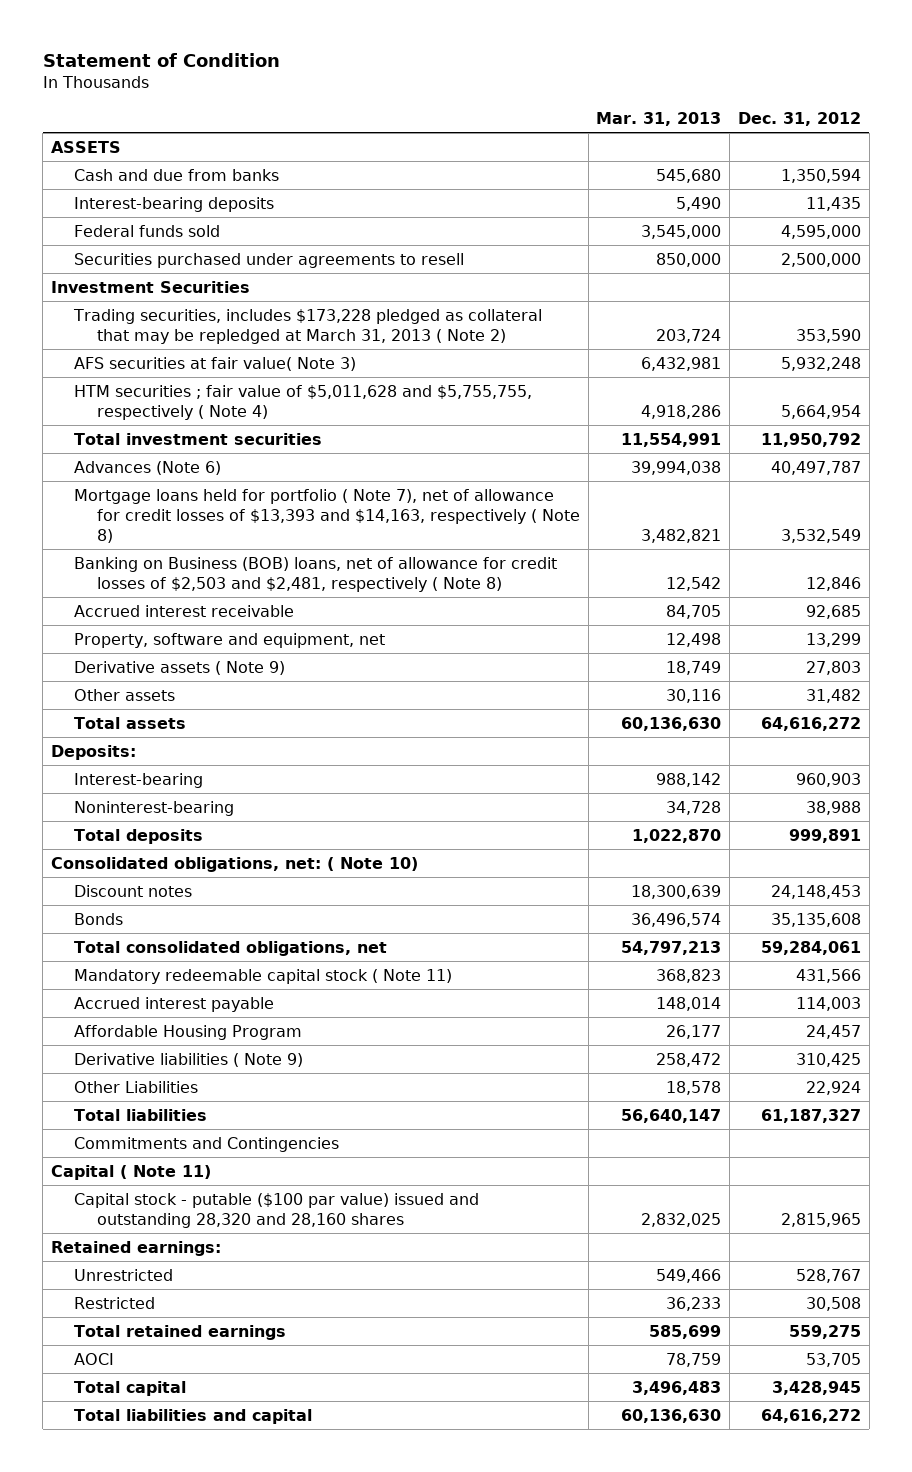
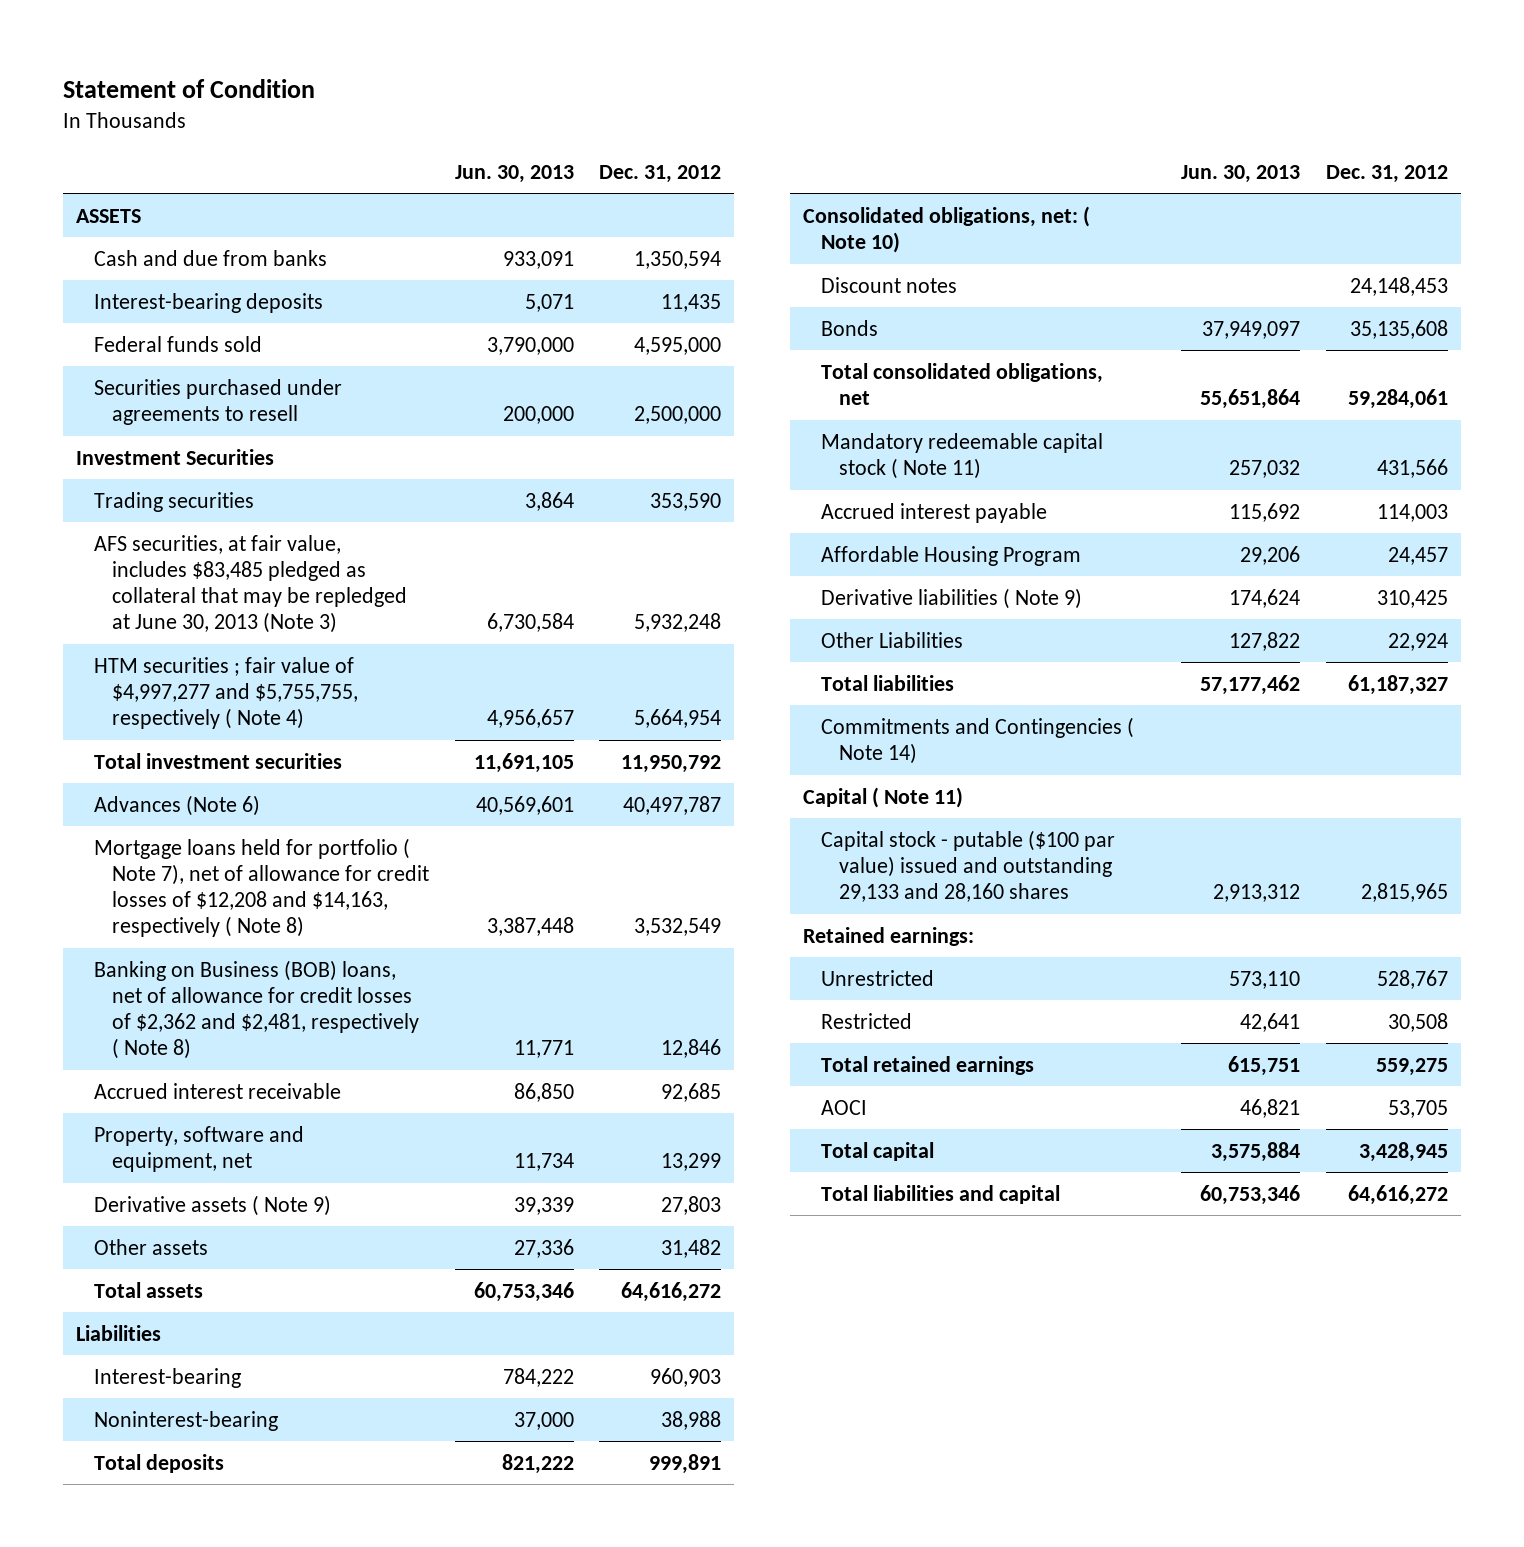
[596,111,722,126] Mar. 31, 2013 -> none
none -> [454,164,574,183] Jun. 30, 2013
[73,308,543,344] Trading securities, includes $173,228 pledged as collateral that may be repledged at March 31, 2013 ( Note 2) -> [94,491,255,512] Trading securities
[74,356,357,371] AFS securities at fair value( Note 3) -> [94,534,408,634] AFS securities, at fair value, includes $83,485 pledged as collateral that may be repledged at June 30, 2013 (Note 3)
[74,384,533,420] HTM securities ; fair value of $5,011,628 and $5,755,755, respectively ( Note 4) -> [94,656,359,730] HTM securities ; fair value of $4,997,277 and $5,755,755, respectively ( Note 4)
[74,488,580,543] Mortgage loans held for portfolio ( Note 7), net of allowance for credit losses of $13,393 and $14,163, respectively ( Note 8) -> [94,837,430,938] Mortgage loans held for portfolio ( Note 7), net of allowance for credit losses of $12,208 and $14,163, respectively ( Note 8)
[74,556,558,592] Banking on Business (BOB) loans, net of allowance for credit losses of $2,503 and $2,481, respectively ( Note 8) -> [94,959,420,1060] Banking on Business (BOB) loans, net of allowance for credit losses of $2,362 and $2,481, respectively ( Note 8)
[51,744,137,760] Deposits: -> none
none -> [76,1324,162,1341] Liabilities
[74,1136,340,1152] Commitments and Contingencies -> [820,716,1134,765] Commitments and Contingencies ( Note 14)
[74,1192,480,1228] Capital stock - putable ($100 par value) issued and outstanding 28,320 and 28,160 shares -> [820,829,1115,903] Capital stock - putable ($100 par value) issued and outstanding 29,133 and 28,160 shares

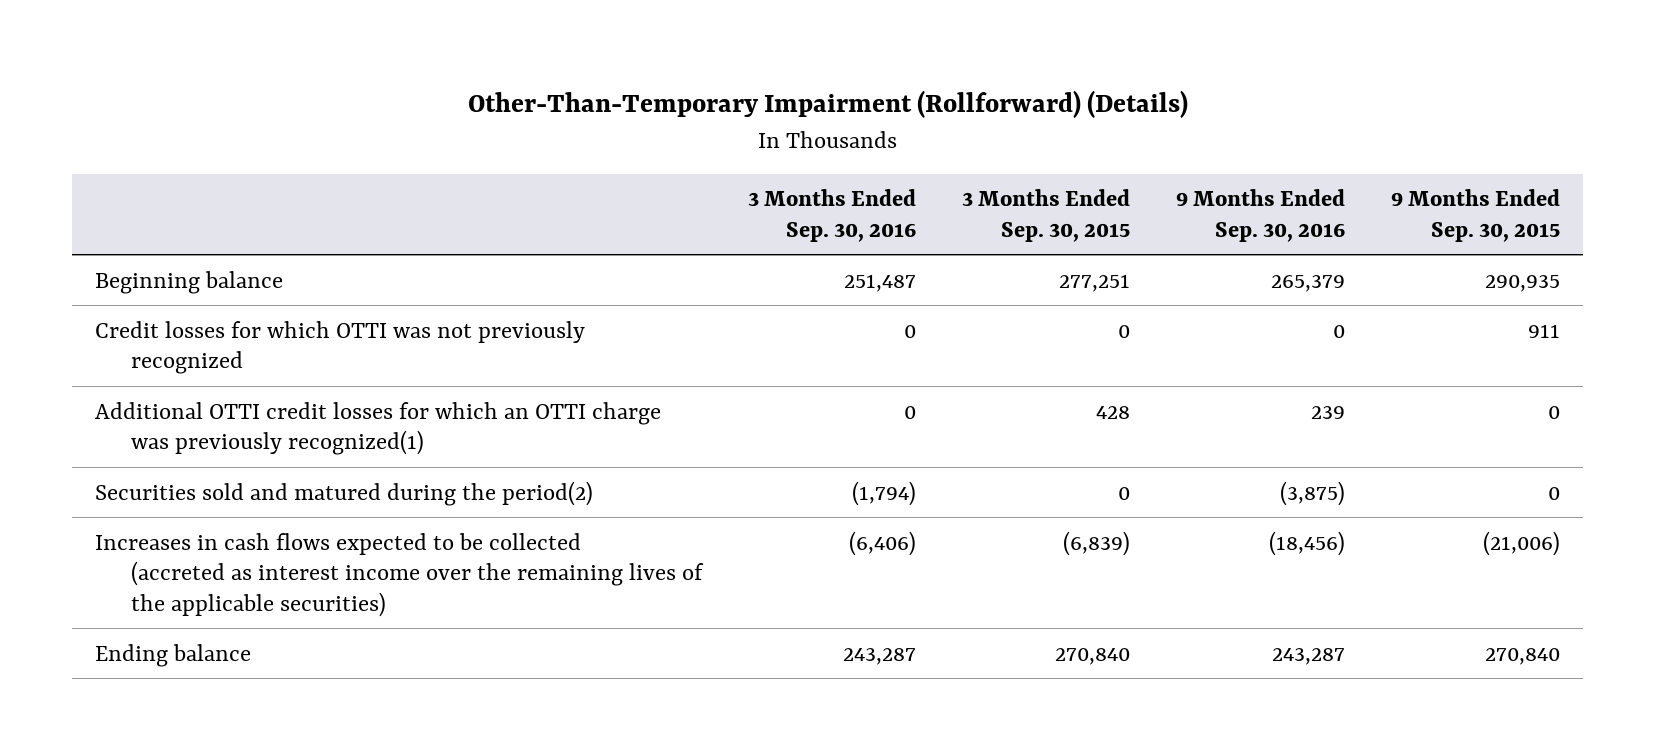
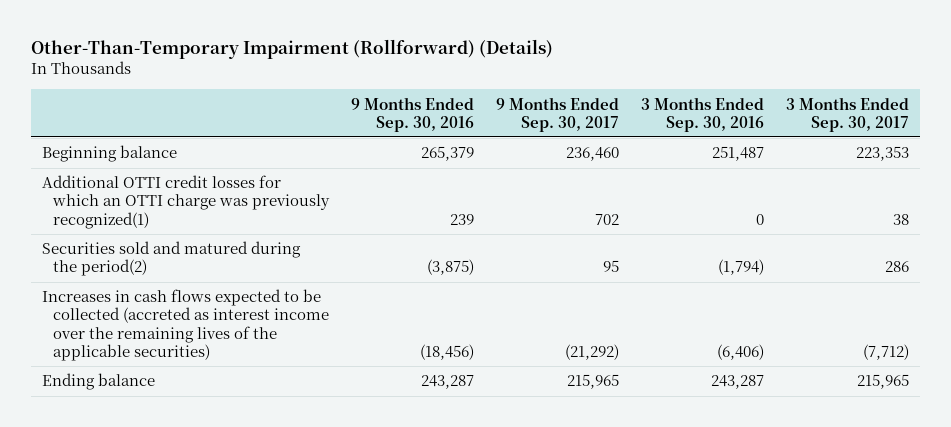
[962,189,1131,242] 3 Months Ended Sep. 30, 2015 -> none
[1391,189,1561,242] 9 Months Ended Sep. 30, 2015 -> none
none -> [496,96,620,132] 9 Months Ended Sep. 30, 2017
none -> [786,96,910,132] 3 Months Ended Sep. 30, 2017
[94,320,585,375] Credit losses for which OTTI was not previously recognized -> none

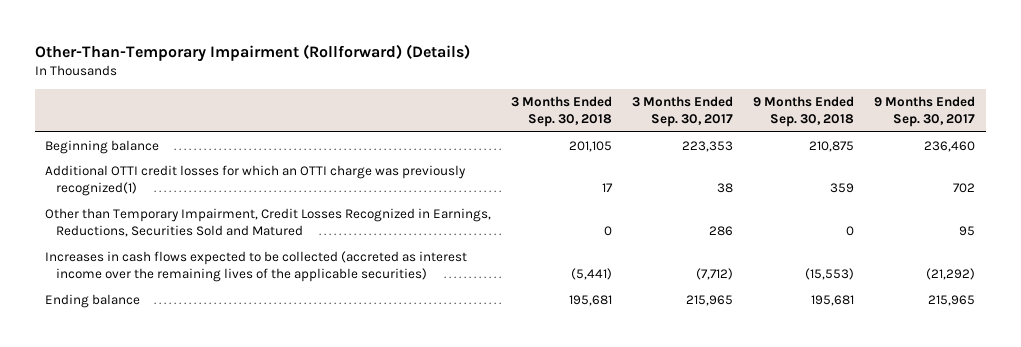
[350,96,474,132] 9 Months Ended Sep. 30, 2016 -> none
[641,96,765,132] 3 Months Ended Sep. 30, 2016 -> none
none -> [511,95,613,128] 3 Months Ended Sep. 30, 2018
none -> [753,95,855,128] 9 Months Ended Sep. 30, 2018
[41,241,301,277] Securities sold and matured during the period(2) -> [45,208,492,238] Other than Temporary Impairment, Credit Losses Recognized in Earnings, Reductions, Securities Sold and Matured

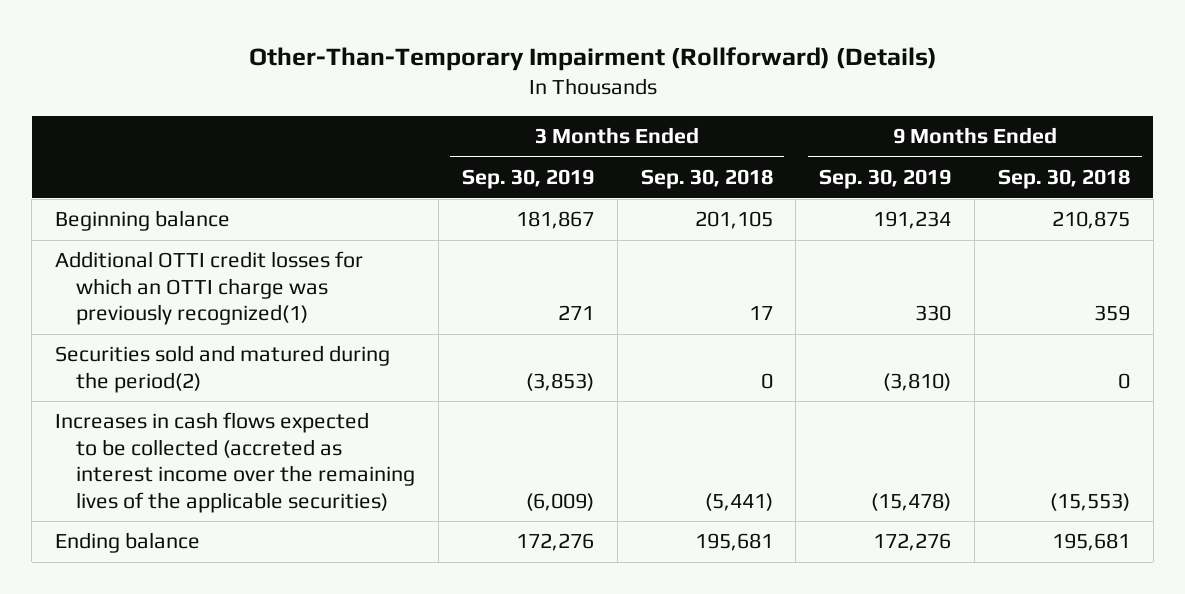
[632,95,734,128] 3 Months Ended Sep. 30, 2017 -> none
[874,95,976,128] 9 Months Ended Sep. 30, 2017 -> none
none -> [461,169,594,190] Sep. 30, 2019
none -> [819,169,952,190] Sep. 30, 2019
[45,208,492,238] Other than Temporary Impairment, Credit Losses Recognized in Earnings, Reductions, Securities Sold and Matured -> [55,345,391,393] Securities sold and matured during the period(2)

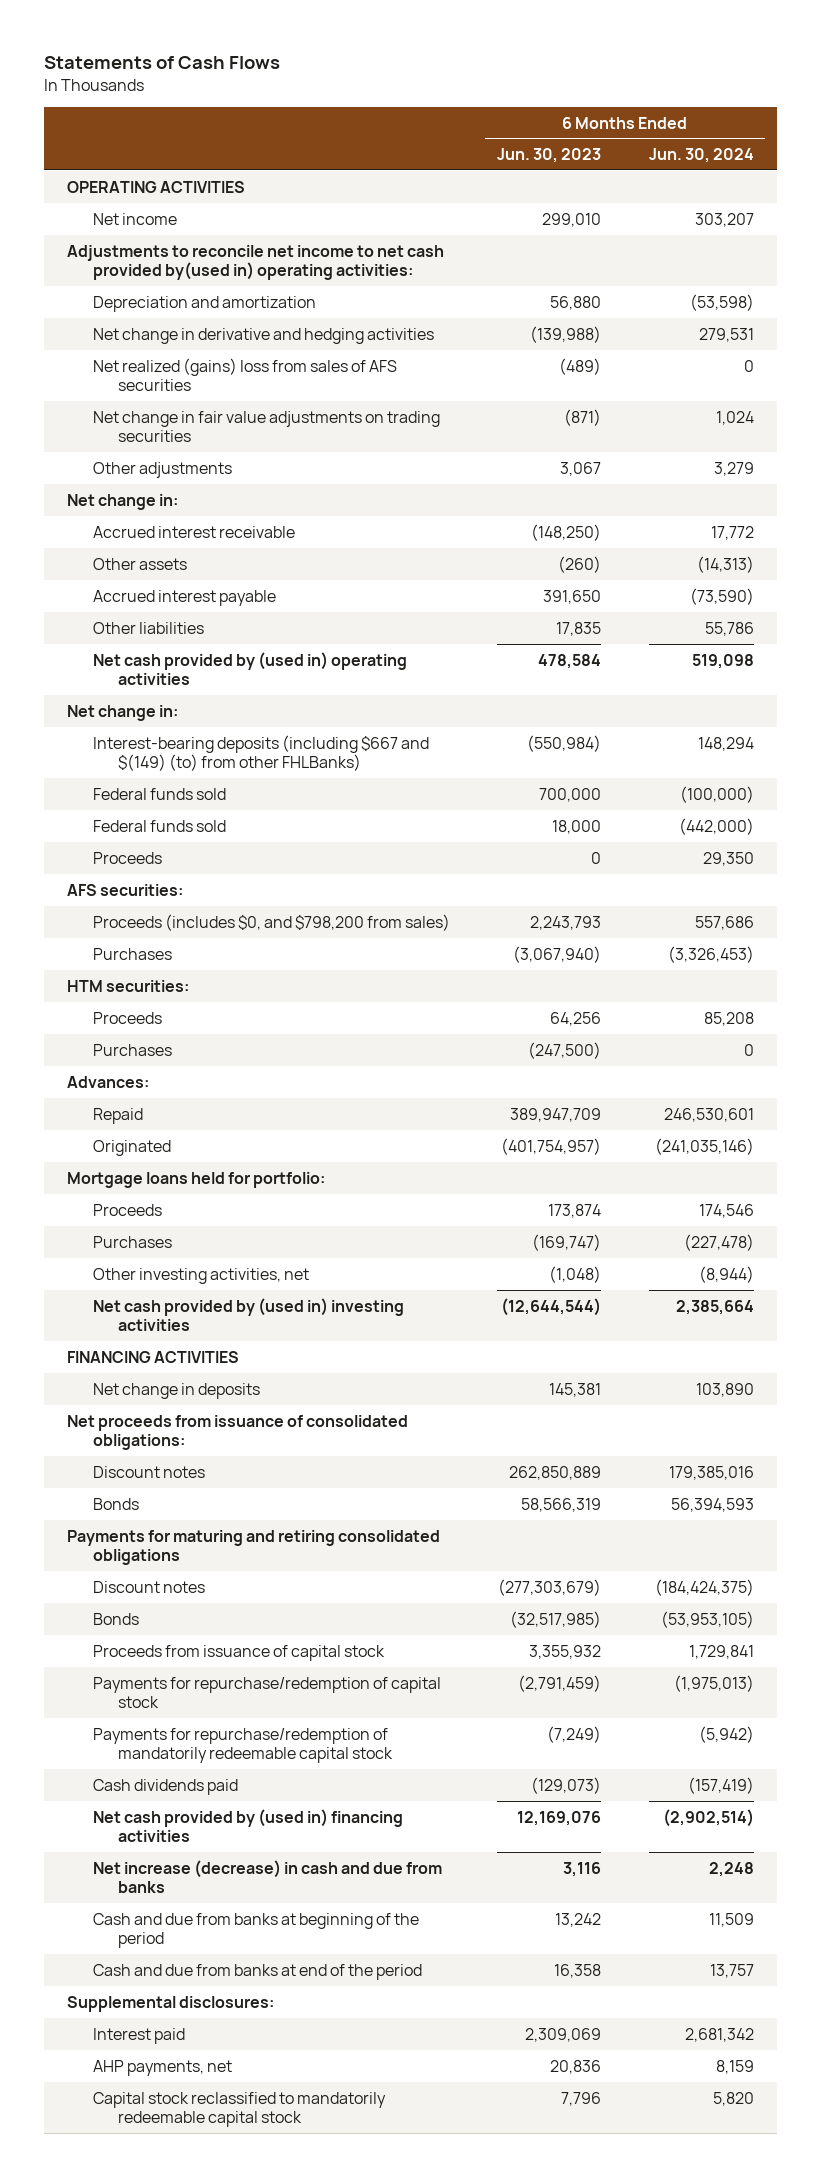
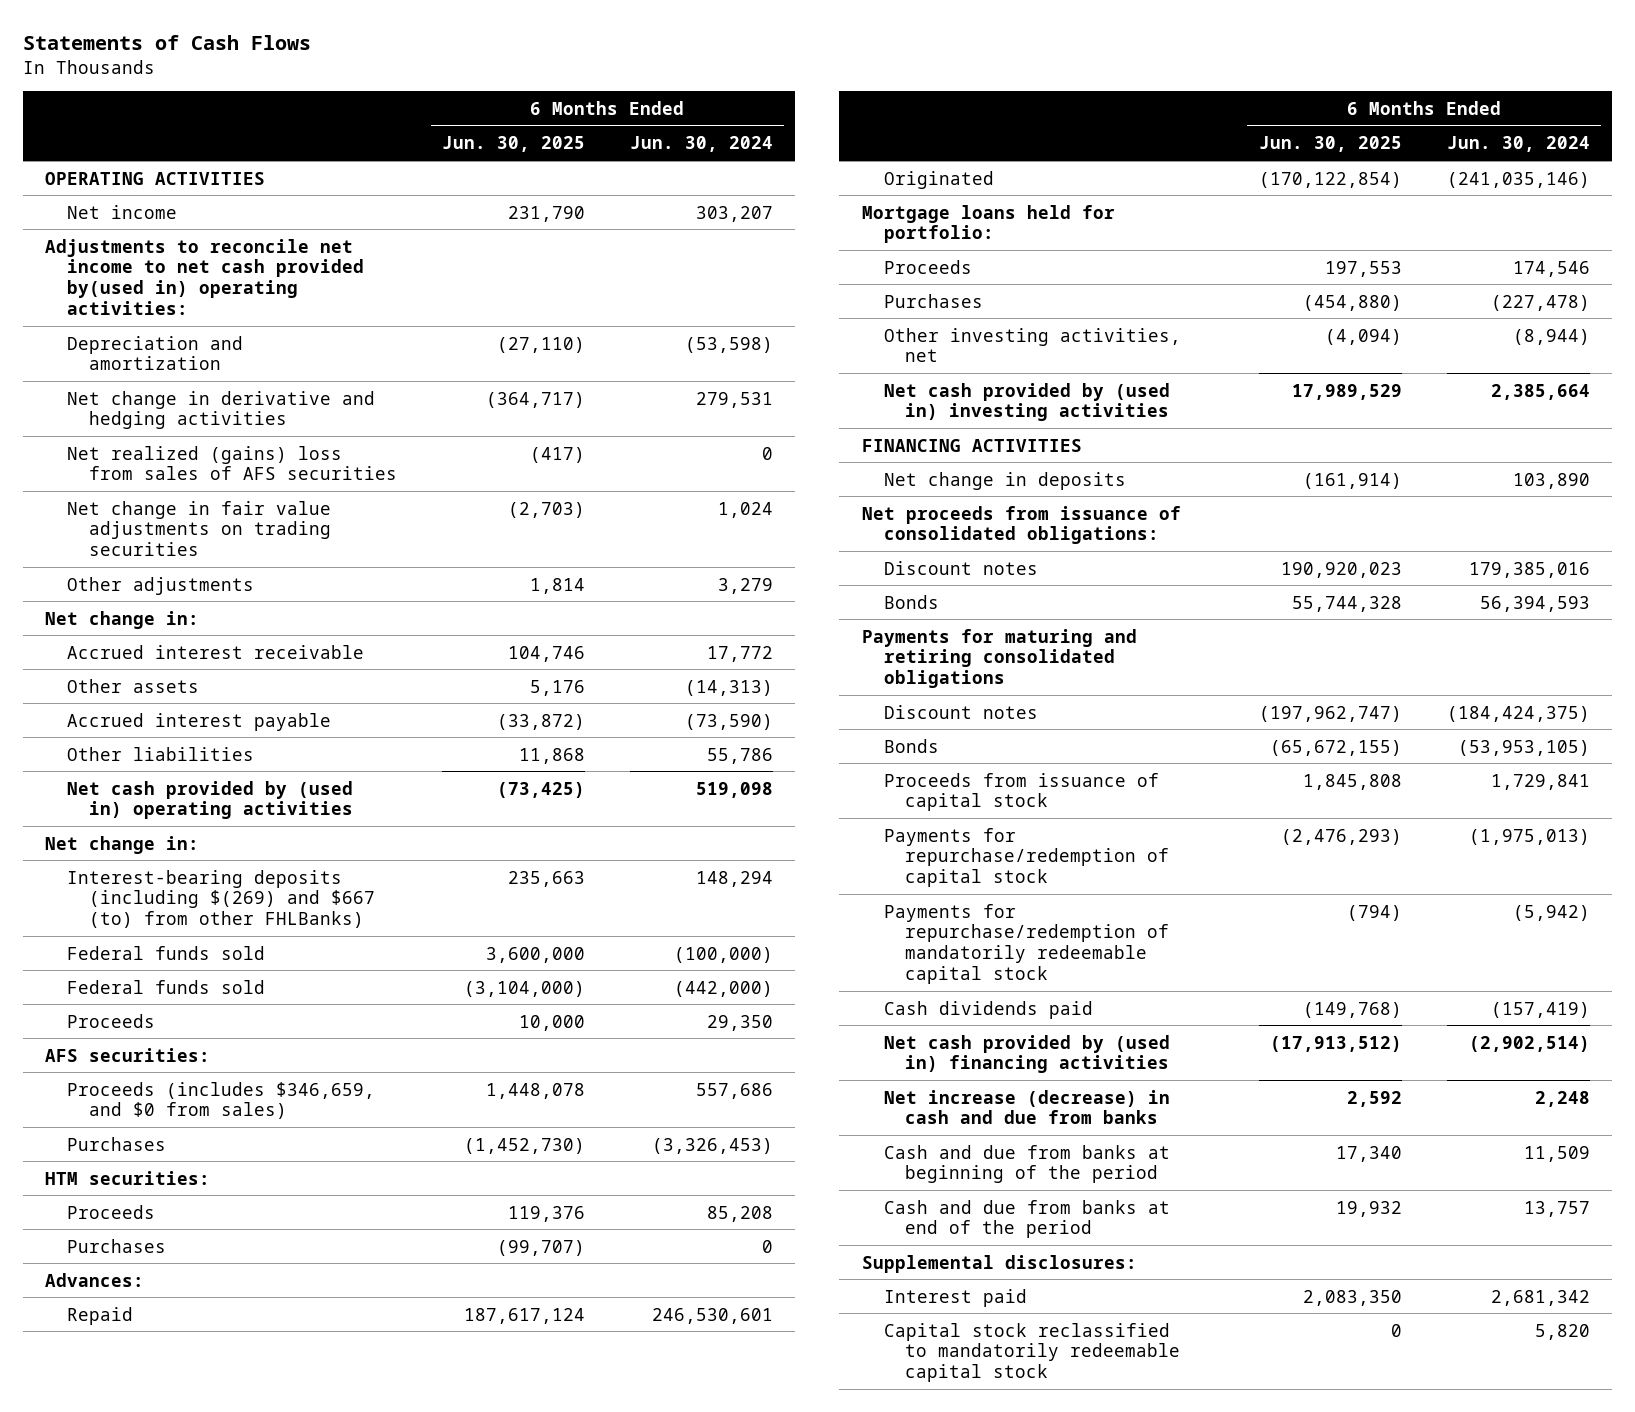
[497,148,602,164] Jun. 30, 2023 -> none
none -> [441,136,585,153] Jun. 30, 2025
[92,734,429,771] Interest-bearing deposits (including $667 and $(149) (to) from other FHLBanks) -> [66,869,375,929] Interest-bearing deposits (including $(269) and $667 (to) from other FHLBanks)
[92,913,450,931] Proceeds (includes $0, and $798,200 from sales) -> [66,1081,375,1120] Proceeds (includes $346,659, and $0 from sales)
[92,2059,232,2076] AHP payments, net -> none

